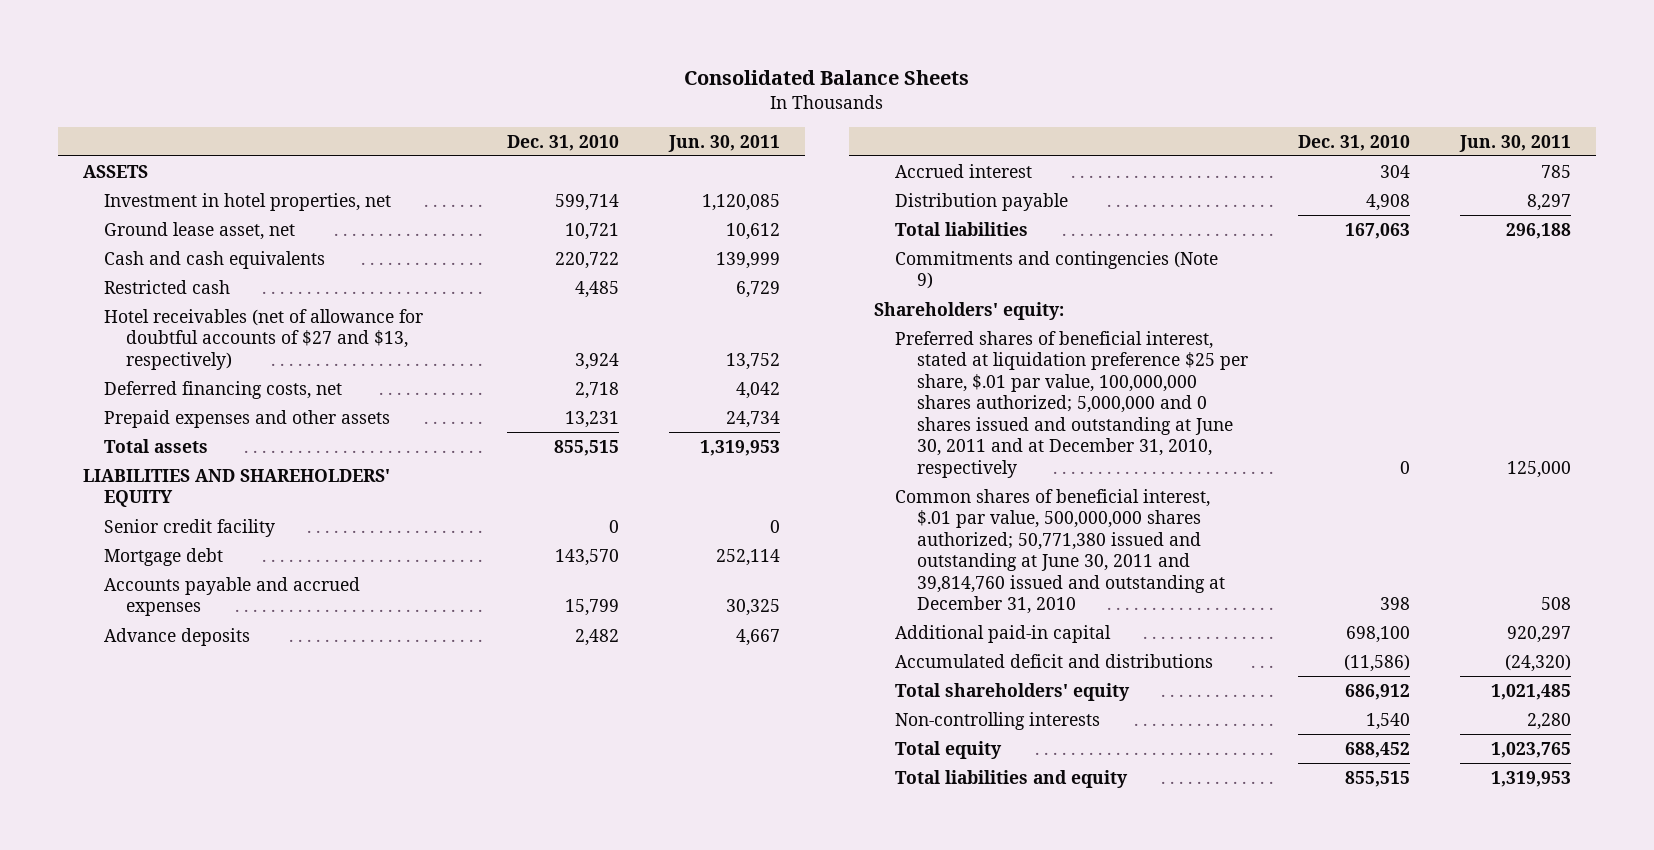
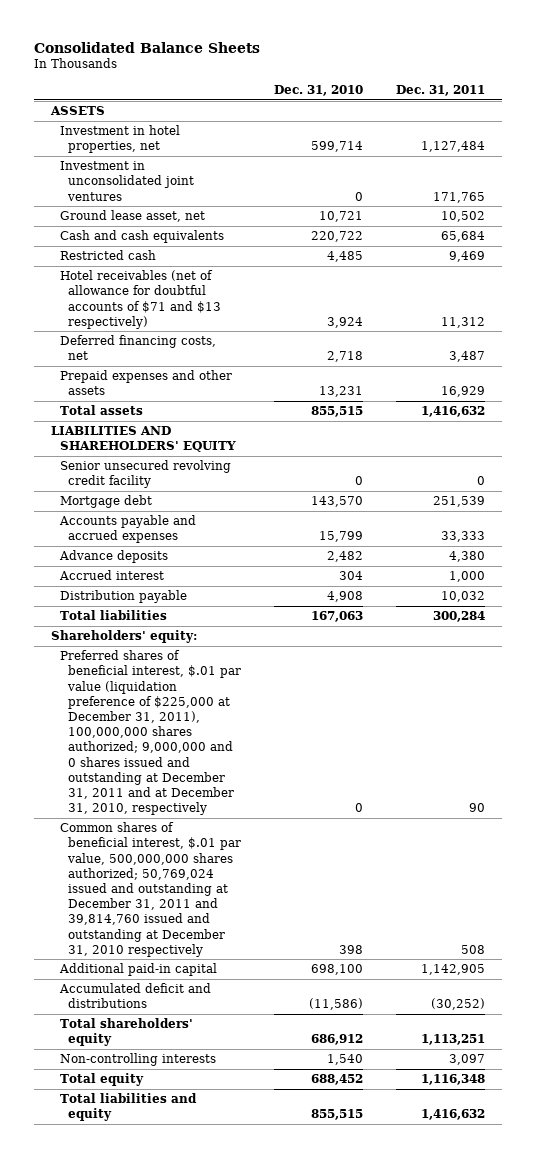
[667,134,780,152] Jun. 30, 2011 -> none
none -> [396,85,486,97] Dec. 31, 2011
none -> [59,161,195,201] Investment in unconsolidated joint ventures
[104,308,424,370] Hotel receivables (net of allowance for doubtful accounts of $27 and $13, respectively) -> [59,270,222,329] Hotel receivables (net of allowance for doubtful accounts of $71 and $13 respectively)
[104,518,276,537] Senior credit facility -> [59,460,231,489] Senior unsecured revolving credit facility
[895,250,1219,290] Commitments and contingencies (Note 9) -> none
[895,330,1248,478] Preferred shares of beneficial interest, stated at liquidation preference $25 per share, $.01 par value, 100,000,000 shares authorized; 5,000,000 and 0 shares issued and outstanding at June 30, 2011 and at December 31, 2010, respectively -> [59,650,242,816] Preferred shares of beneficial interest, $.01 par value (liquidation preference of $225,000 at December 31, 2011), 100,000,000 shares authorized; 9,000,000 and 0 shares issued and outstanding at December 31, 2011 and at December 31, 2010, respectively
[895,488,1225,615] Common shares of beneficial interest, $.01 par value, 500,000,000 shares authorized; 50,771,380 issued and outstanding at June 30, 2011 and 39,814,760 issued and outstanding at December 31, 2010 -> [59,822,242,957] Common shares of beneficial interest, $.01 par value, 500,000,000 shares authorized; 50,769,024 issued and outstanding at December 31, 2011 and 39,814,760 issued and outstanding at December 31, 2010 respectively

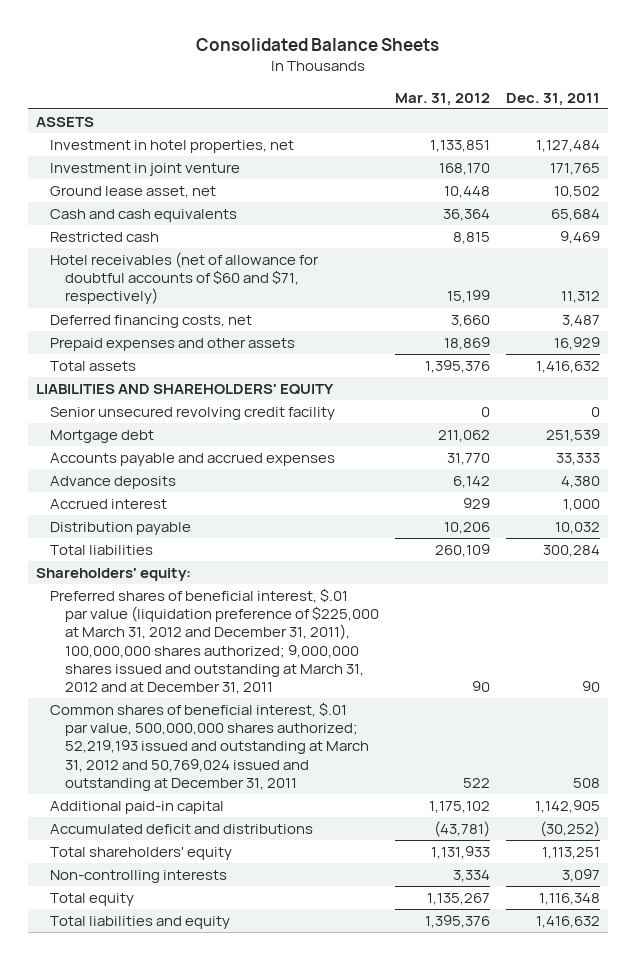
[274,85,364,97] Dec. 31, 2010 -> none
none -> [394,92,490,106] Mar. 31, 2012
[59,161,195,201] Investment in unconsolidated joint ventures -> [50,163,241,177] Investment in joint venture
[59,270,222,329] Hotel receivables (net of allowance for doubtful accounts of $71 and $13 respectively) -> [50,252,320,305] Hotel receivables (net of allowance for doubtful accounts of $60 and $71, respectively)
[59,650,242,816] Preferred shares of beneficial interest, $.01 par value (liquidation preference of $225,000 at December 31, 2011), 100,000,000 shares authorized; 9,000,000 and 0 shares issued and outstanding at December 31, 2011 and at December 31, 2010, respectively -> [50,588,379,695] Preferred shares of beneficial interest, $.01 par value (liquidation preference of $225,000 at March 31, 2012 and December 31, 2011), 100,000,000 shares authorized; 9,000,000 shares issued and outstanding at March 31, 2012 and at December 31, 2011
[59,822,242,957] Common shares of beneficial interest, $.01 par value, 500,000,000 shares authorized; 50,769,024 issued and outstanding at December 31, 2011 and 39,814,760 issued and outstanding at December 31, 2010 respectively -> [50,702,369,791] Common shares of beneficial interest, $.01 par value, 500,000,000 shares authorized; 52,219,193 issued and outstanding at March 31, 2012 and 50,769,024 issued and outstanding at December 31, 2011

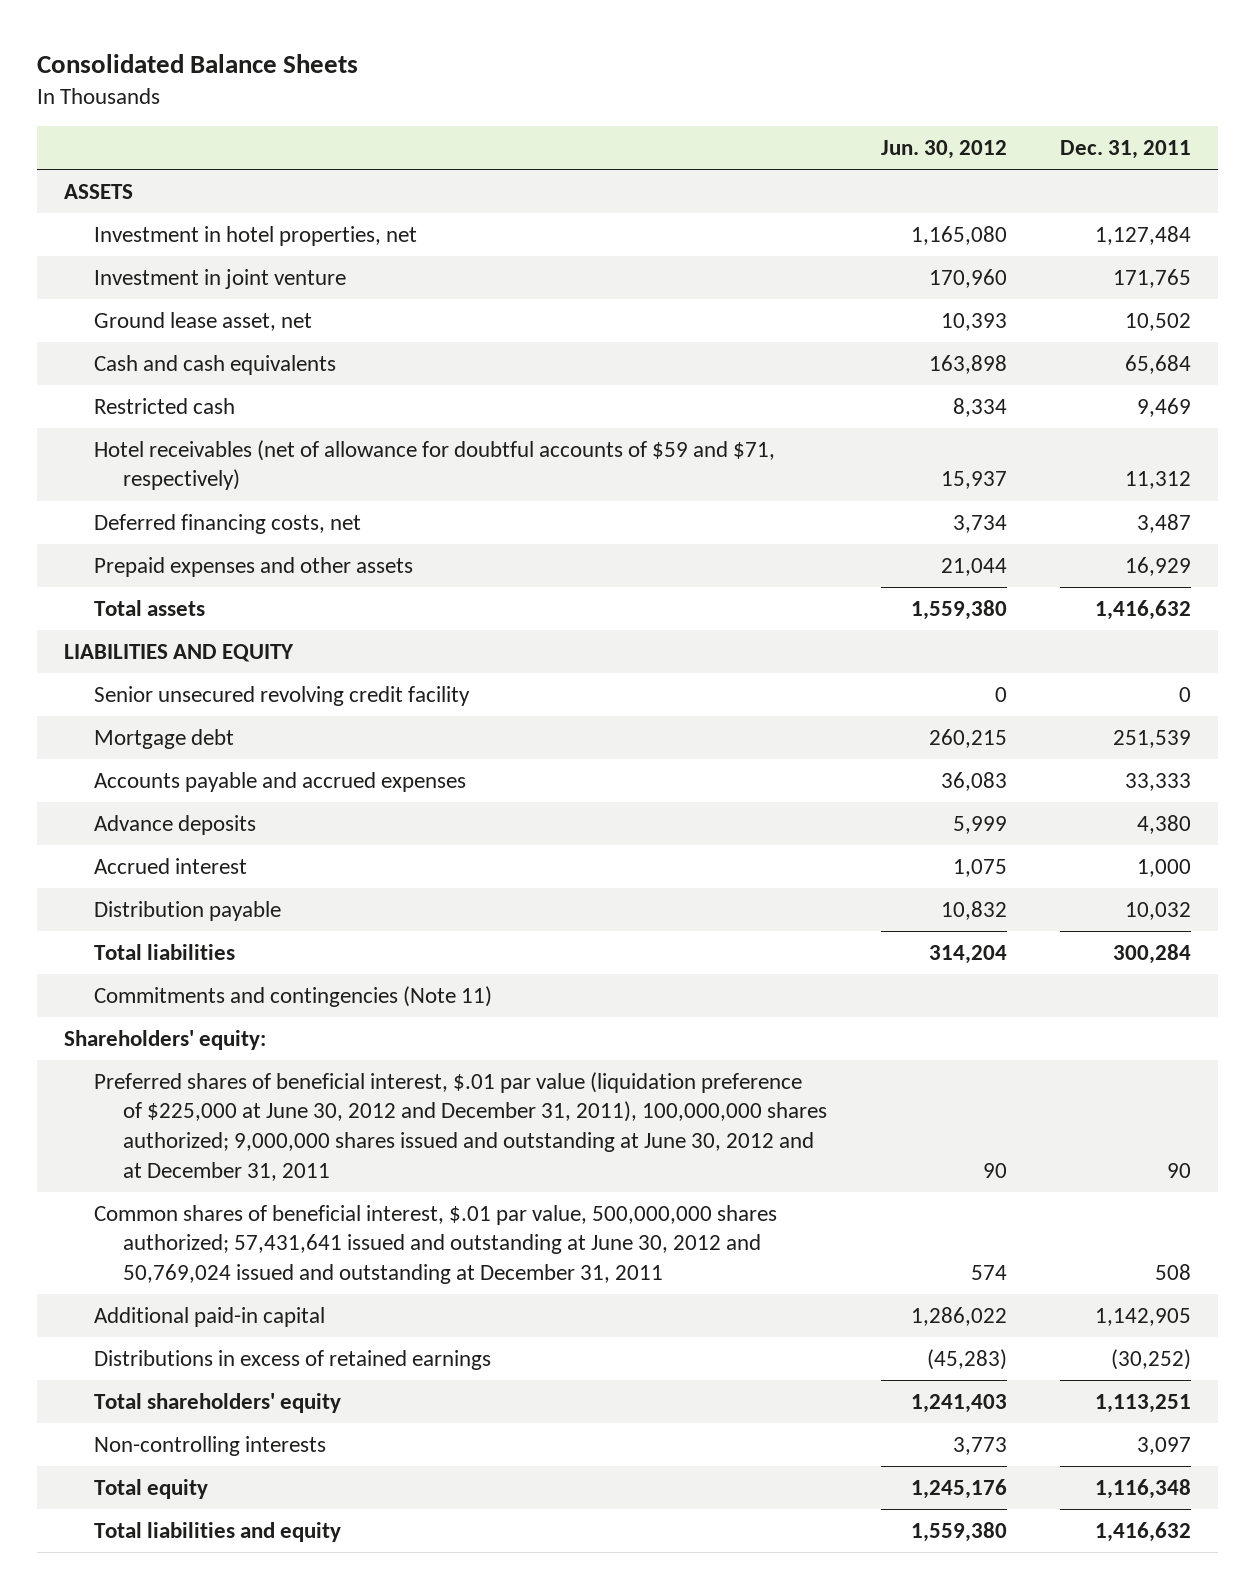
[394,92,490,106] Mar. 31, 2012 -> none
none -> [880,140,1007,160] Jun. 30, 2012
[50,252,320,305] Hotel receivables (net of allowance for doubtful accounts of $60 and $71, respectively) -> [93,439,775,491] Hotel receivables (net of allowance for doubtful accounts of $59 and $71, respectively)
[35,384,334,396] LIABILITIES AND SHAREHOLDERS' EQUITY -> [64,643,295,662] LIABILITIES AND EQUITY
none -> [93,985,492,1007] Commitments and contingencies (Note 11)
[50,588,379,695] Preferred shares of beneficial interest, $.01 par value (liquidation preference of $225,000 at March 31, 2012 and December 31, 2011), 100,000,000 shares authorized; 9,000,000 shares issued and outstanding at March 31, 2012 and at December 31, 2011 -> [93,1071,828,1181] Preferred shares of beneficial interest, $.01 par value (liquidation preference of $225,000 at June 30, 2012 and December 31, 2011), 100,000,000 shares authorized; 9,000,000 shares issued and outstanding at June 30, 2012 and at December 31, 2011
[50,702,369,791] Common shares of beneficial interest, $.01 par value, 500,000,000 shares authorized; 52,219,193 issued and outstanding at March 31, 2012 and 50,769,024 issued and outstanding at December 31, 2011 -> [93,1204,777,1285] Common shares of beneficial interest, $.01 par value, 500,000,000 shares authorized; 57,431,641 issued and outstanding at June 30, 2012 and 50,769,024 issued and outstanding at December 31, 2011
[50,824,314,835] Accumulated deficit and distributions -> [93,1349,491,1370] Distributions in excess of retained earnings

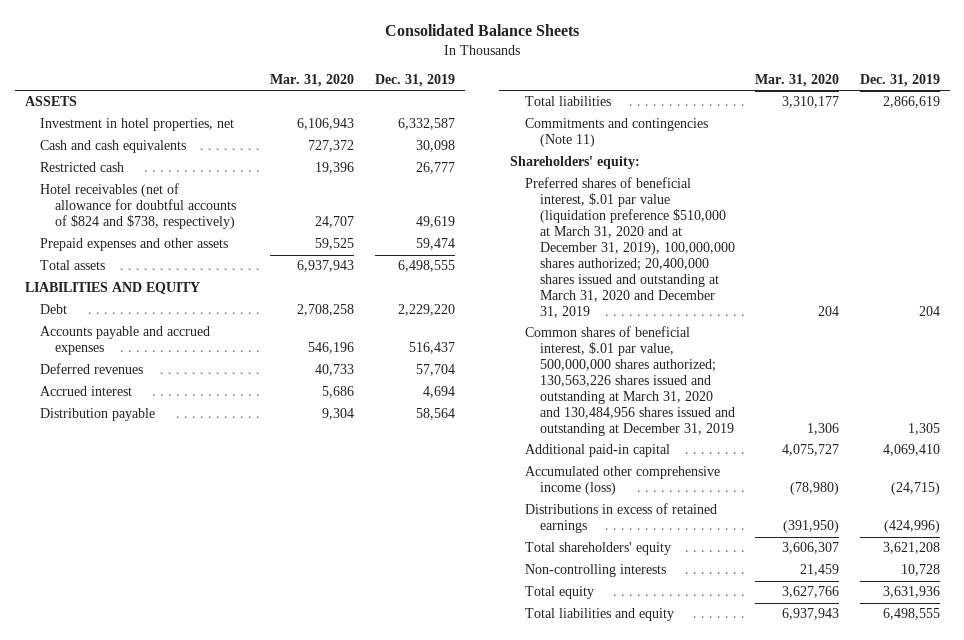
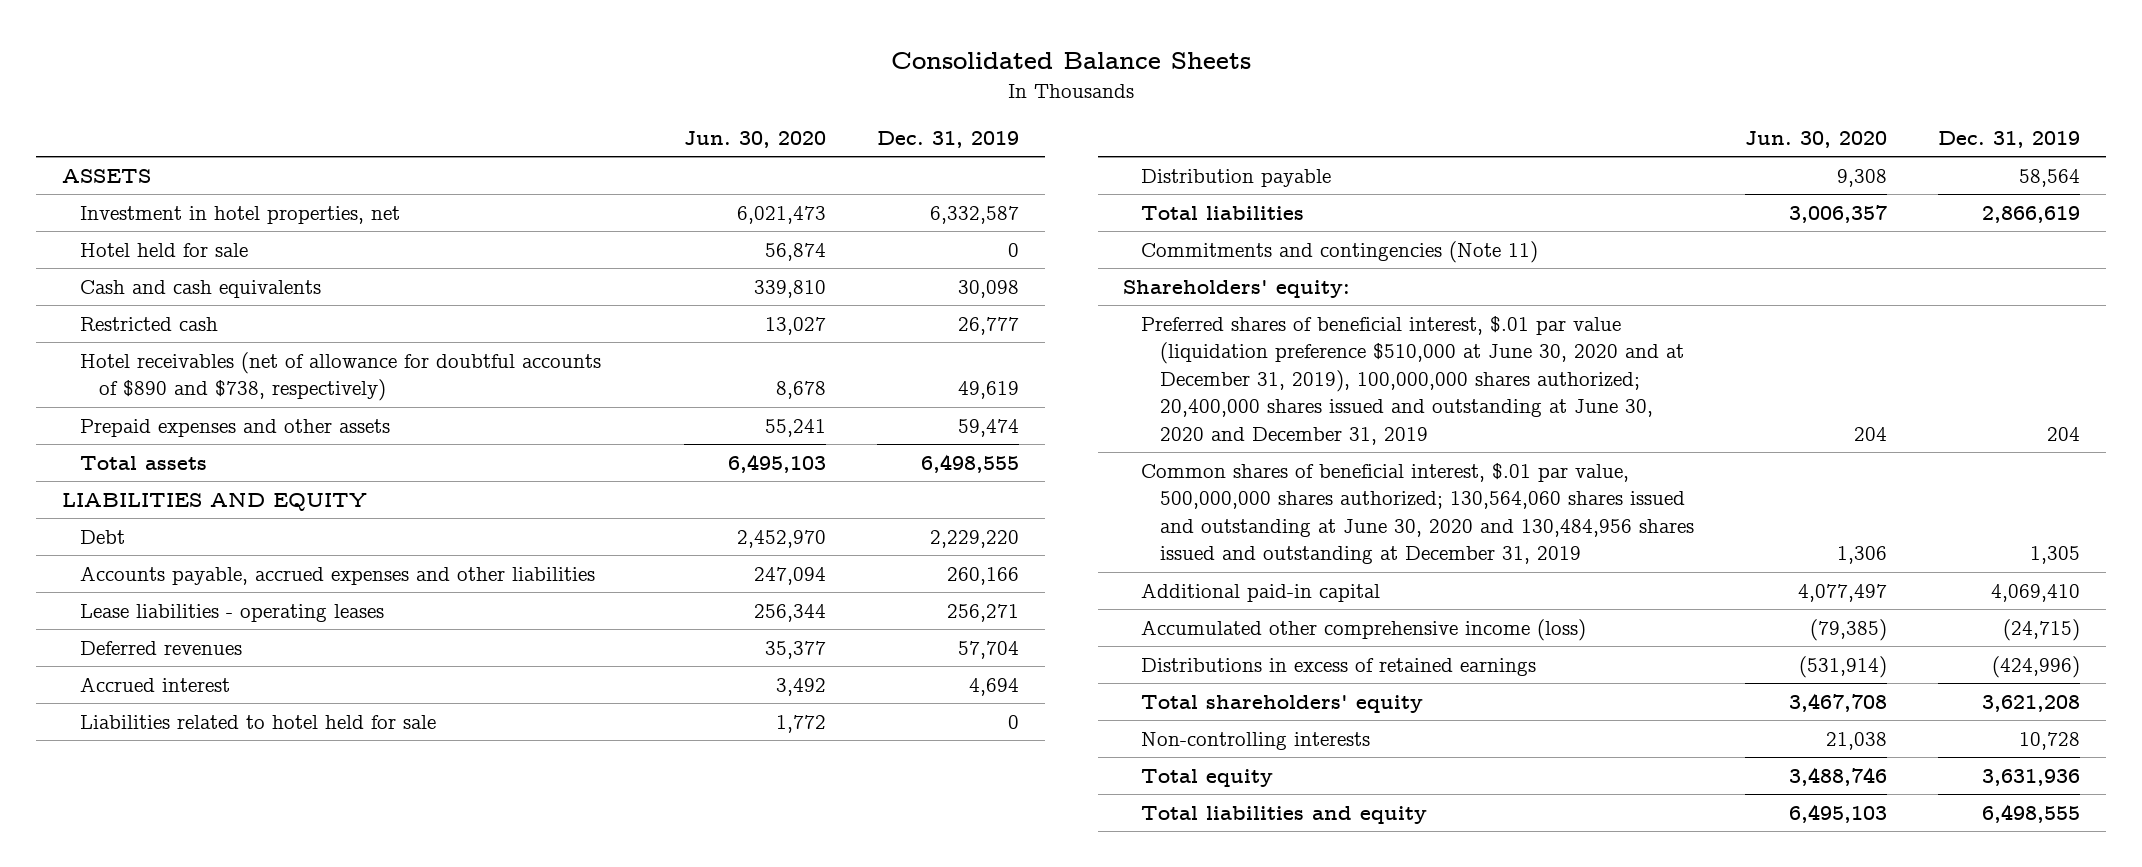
[270,73,355,87] Mar. 31, 2020 -> none
none -> [683,131,826,149] Jun. 30, 2020
none -> [80,242,249,257] Hotel held for sale
[39,183,236,230] Hotel receivables (net of allowance for doubtful accounts of $824 and $738, respectively) -> [80,351,602,402] Hotel receivables (net of allowance for doubtful accounts of $890 and $738, respectively)
[39,326,210,356] Accounts payable and accrued expenses -> [80,565,596,585] Accounts payable, accrued expenses and other liabilities
[408,342,455,355] 516,437 -> [947,566,1020,585] 260,166
none -> [80,603,385,622] Lease liabilities - operating leases
none -> [80,714,437,729] Liabilities related to hotel held for sale
[524,177,735,318] Preferred shares of beneficial interest, $.01 par value (liquidation preference $510,000 at March 31, 2020 and at December 31, 2019), 100,000,000 shares authorized; 20,400,000 shares issued and outstanding at March 31, 2020 and December 31, 2019 -> [1141,315,1684,445] Preferred shares of beneficial interest, $.01 par value (liquidation preference $510,000 at June 30, 2020 and at December 31, 2019), 100,000,000 shares authorized; 20,400,000 shares issued and outstanding at June 30, 2020 and December 31, 2019
[524,326,735,436] Common shares of beneficial interest, $.01 par value, 500,000,000 shares authorized; 130,563,226 shares issued and outstanding at March 31, 2020 and 130,484,956 shares issued and outstanding at December 31, 2019 -> [1141,462,1694,565] Common shares of beneficial interest, $.01 par value, 500,000,000 shares authorized; 130,564,060 shares issued and outstanding at June 30, 2020 and 130,484,956 shares issued and outstanding at December 31, 2019

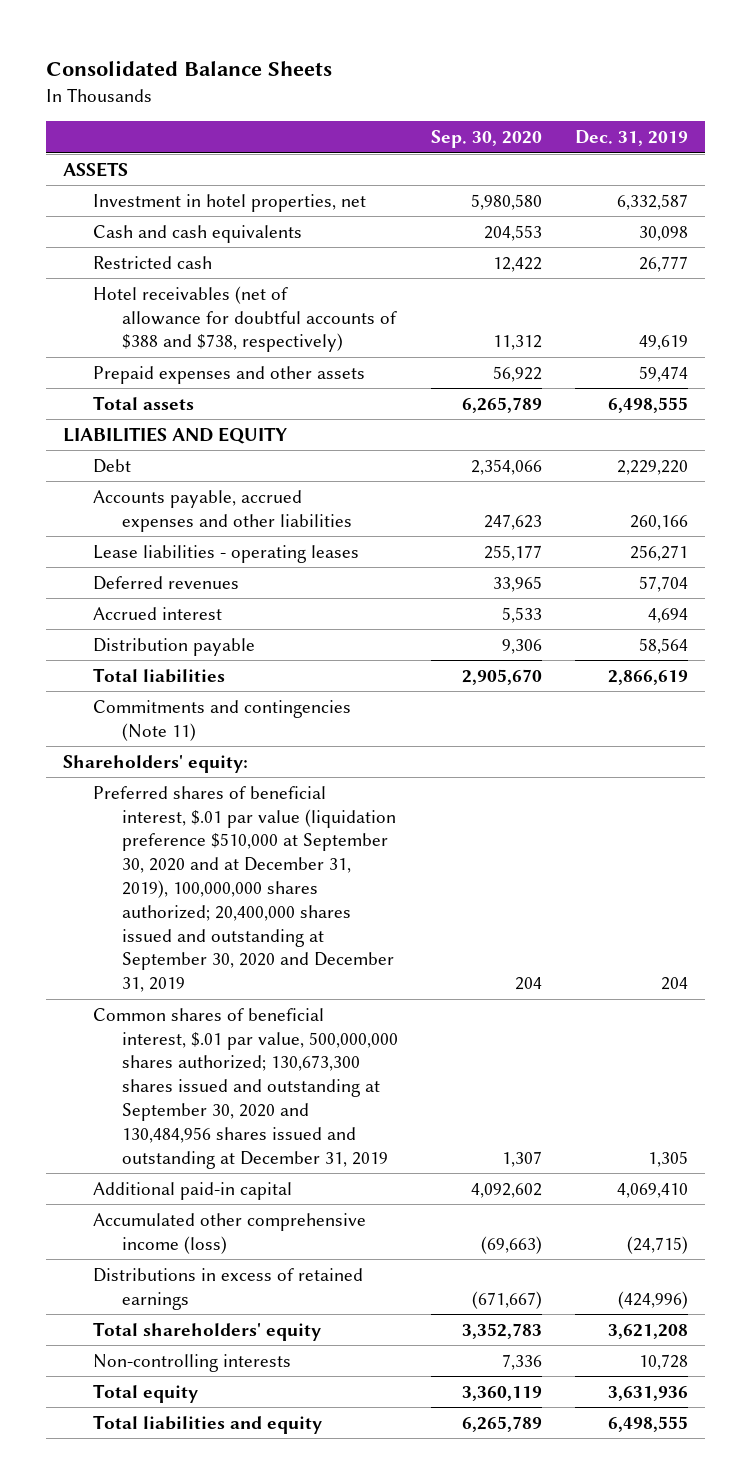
[683,131,826,149] Jun. 30, 2020 -> none
none -> [431,130,543,149] Sep. 30, 2020
[80,242,249,257] Hotel held for sale -> none
[80,351,602,402] Hotel receivables (net of allowance for doubtful accounts of $890 and $738, respectively) -> [92,285,398,353] Hotel receivables (net of allowance for doubtful accounts of $388 and $738, respectively)
[80,714,437,729] Liabilities related to hotel held for sale -> none
[1141,315,1684,445] Preferred shares of beneficial interest, $.01 par value (liquidation preference $510,000 at June 30, 2020 and at December 31, 2019), 100,000,000 shares authorized; 20,400,000 shares issued and outstanding at June 30, 2020 and December 31, 2019 -> [92,785,397,993] Preferred shares of beneficial interest, $.01 par value (liquidation preference $510,000 at September 30, 2020 and at December 31, 2019), 100,000,000 shares authorized; 20,400,000 shares issued and outstanding at September 30, 2020 and December 31, 2019
[1141,462,1694,565] Common shares of beneficial interest, $.01 par value, 500,000,000 shares authorized; 130,564,060 shares issued and outstanding at June 30, 2020 and 130,484,956 shares issued and outstanding at December 31, 2019 -> [92,1007,399,1169] Common shares of beneficial interest, $.01 par value, 500,000,000 shares authorized; 130,673,300 shares issued and outstanding at September 30, 2020 and 130,484,956 shares issued and outstanding at December 31, 2019

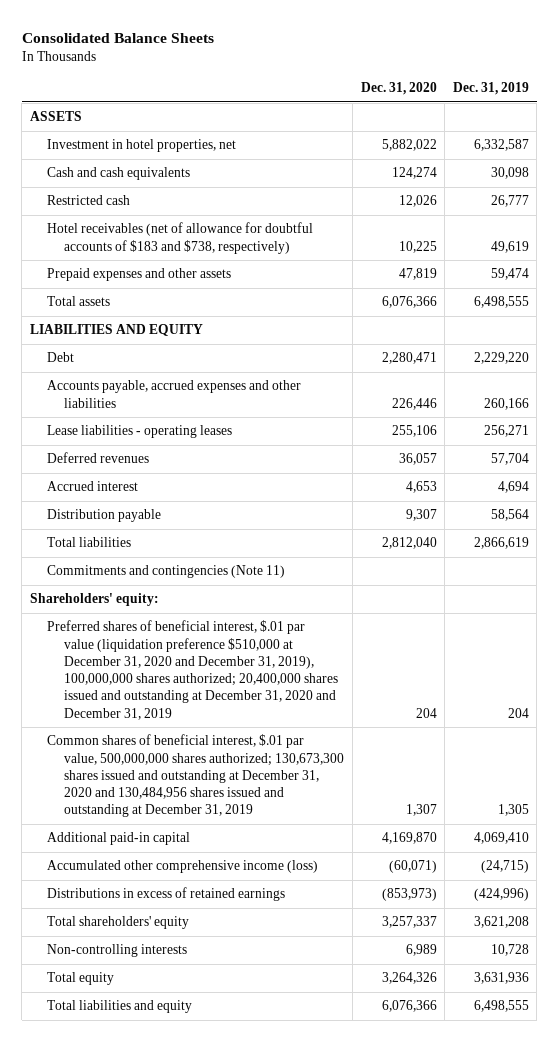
[431,130,543,149] Sep. 30, 2020 -> none
none -> [360,82,437,96] Dec. 31, 2020
[92,285,398,353] Hotel receivables (net of allowance for doubtful accounts of $388 and $738, respectively) -> [47,222,314,254] Hotel receivables (net of allowance for doubtful accounts of $183 and $738, respectively)
[92,785,397,993] Preferred shares of beneficial interest, $.01 par value (liquidation preference $510,000 at September 30, 2020 and at December 31, 2019), 100,000,000 shares authorized; 20,400,000 shares issued and outstanding at September 30, 2020 and December 31, 2019 -> [47,620,339,720] Preferred shares of beneficial interest, $.01 par value (liquidation preference $510,000 at December 31, 2020 and December 31, 2019), 100,000,000 shares authorized; 20,400,000 shares issued and outstanding at December 31, 2020 and December 31, 2019
[92,1007,399,1169] Common shares of beneficial interest, $.01 par value, 500,000,000 shares authorized; 130,673,300 shares issued and outstanding at September 30, 2020 and 130,484,956 shares issued and outstanding at December 31, 2019 -> [47,734,345,818] Common shares of beneficial interest, $.01 par value, 500,000,000 shares authorized; 130,673,300 shares issued and outstanding at December 31, 2020 and 130,484,956 shares issued and outstanding at December 31, 2019

